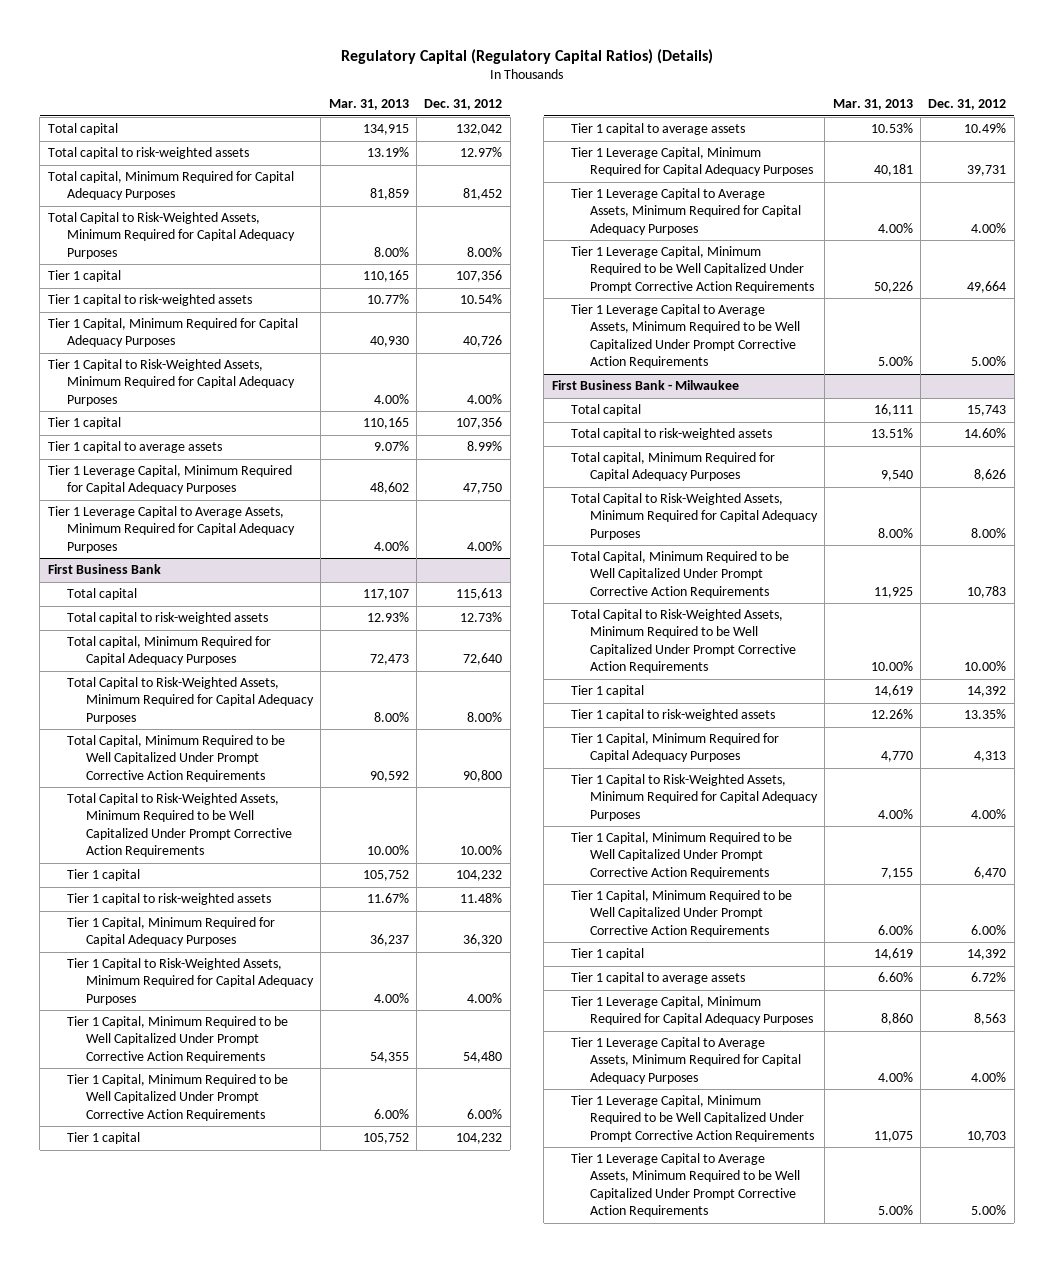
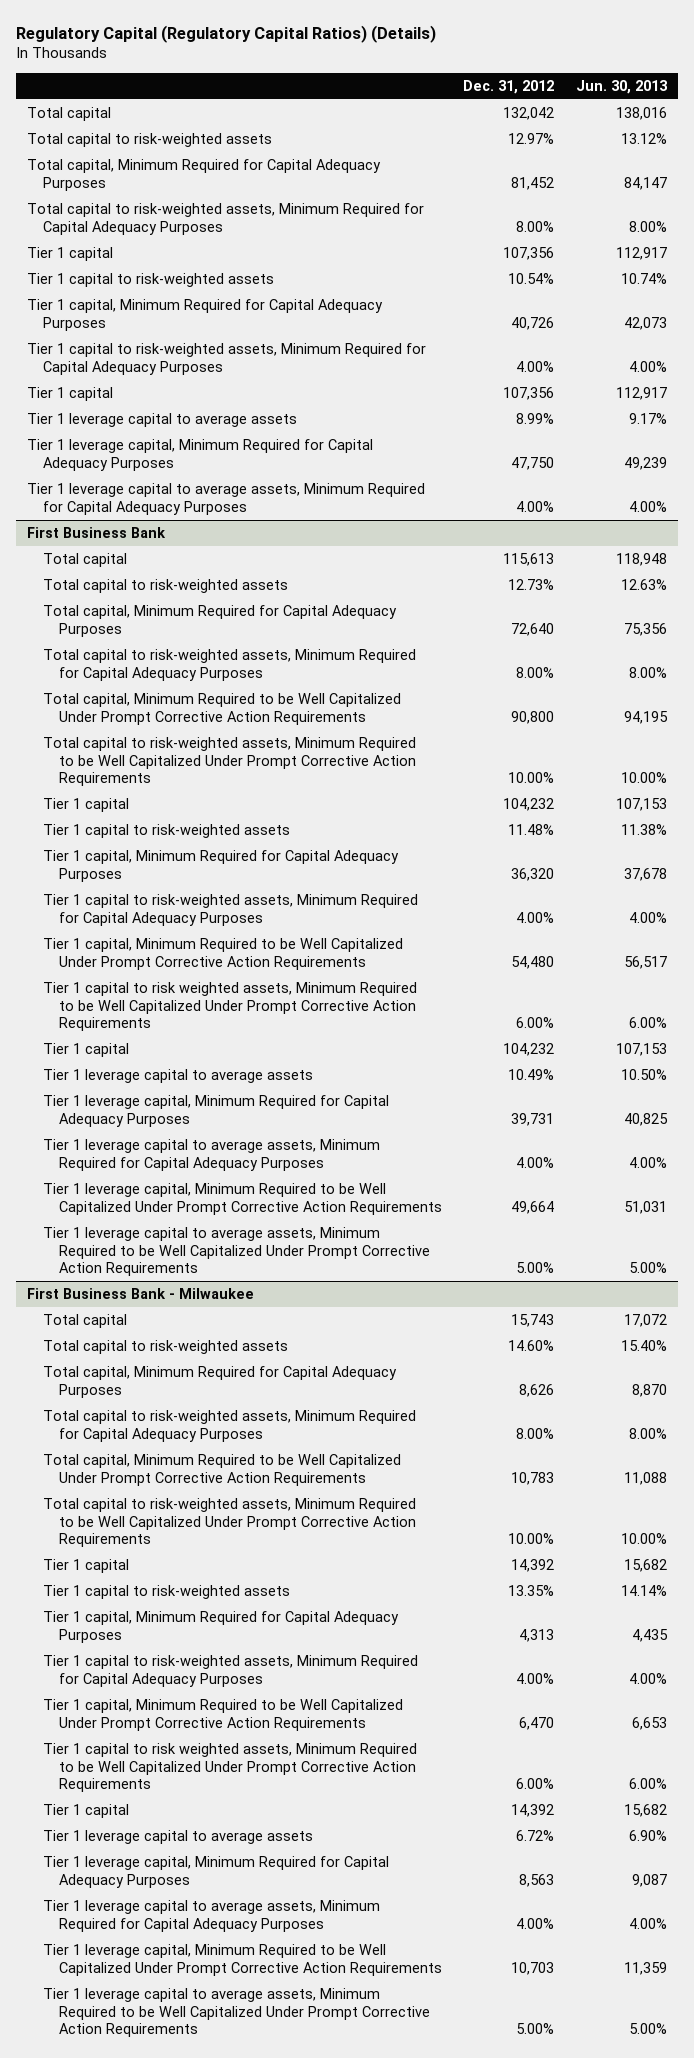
[328,99,409,111] Mar. 31, 2013 -> none
none -> [576,79,669,94] Jun. 30, 2013
[47,212,295,259] Total Capital to Risk-Weighted Assets, Minimum Required for Capital Adequacy Purposes -> [27,203,425,235] Total capital to risk-weighted assets, Minimum Required for Capital Adequacy Purposes
[47,318,298,348] Tier 1 Capital, Minimum Required for Capital Adequacy Purposes -> [27,299,384,331] Tier 1 capital, Minimum Required for Capital Adequacy Purposes
[47,359,295,406] Tier 1 Capital to Risk-Weighted Assets, Minimum Required for Capital Adequacy Purposes -> [27,343,427,375] Tier 1 capital to risk-weighted assets, Minimum Required for Capital Adequacy Purposes
[47,441,222,454] Tier 1 capital to average assets -> [27,413,298,428] Tier 1 leverage capital to average assets
[47,465,292,495] Tier 1 Leverage Capital, Minimum Required for Capital Adequacy Purposes -> [27,439,374,471] Tier 1 leverage capital, Minimum Required for Capital Adequacy Purposes
[47,506,295,553] Tier 1 Leverage Capital to Average Assets, Minimum Required for Capital Adequacy Purposes -> [27,483,426,515] Tier 1 leverage capital to average assets, Minimum Required for Capital Adequacy Purposes
[66,677,314,724] Total Capital to Risk-Weighted Assets, Minimum Required for Capital Adequacy Purposes -> [42,649,416,681] Total capital to risk-weighted assets, Minimum Required for Capital Adequacy Purposes
[66,735,285,782] Total Capital, Minimum Required to be Well Capitalized Under Prompt Corrective Action Requirements -> [42,693,401,725] Total capital, Minimum Required to be Well Capitalized Under Prompt Corrective Action Requirements
[66,793,292,858] Total Capital to Risk-Weighted Assets, Minimum Required to be Well Capitalized Under Prompt Corrective Action Requirements -> [42,737,416,786] Total capital to risk-weighted assets, Minimum Required to be Well Capitalized Under Prompt Corrective Action Requirements
[66,917,275,947] Tier 1 Capital, Minimum Required for Capital Adequacy Purposes -> [42,850,399,882] Tier 1 capital, Minimum Required for Capital Adequacy Purposes
[66,958,314,1005] Tier 1 Capital to Risk-Weighted Assets, Minimum Required for Capital Adequacy Purposes -> [42,894,418,926] Tier 1 capital to risk-weighted assets, Minimum Required for Capital Adequacy Purposes
[66,1016,288,1063] Tier 1 Capital, Minimum Required to be Well Capitalized Under Prompt Corrective Action Requirements -> [42,938,403,970] Tier 1 capital, Minimum Required to be Well Capitalized Under Prompt Corrective Action Requirements
[66,1074,288,1121] Tier 1 Capital, Minimum Required to be Well Capitalized Under Prompt Corrective Action Requirements -> [42,982,417,1031] Tier 1 capital to risk weighted assets, Minimum Required to be Well Capitalized Under Prompt Corrective Action Requirements
[570,123,745,136] Tier 1 capital to average assets -> [42,1069,313,1084] Tier 1 leverage capital to average assets
[570,147,813,177] Tier 1 Leverage Capital, Minimum Required for Capital Adequacy Purposes -> [42,1095,389,1127] Tier 1 leverage capital, Minimum Required for Capital Adequacy Purposes
[570,188,801,235] Tier 1 Leverage Capital to Average Assets, Minimum Required for Capital Adequacy Purposes -> [42,1139,380,1171] Tier 1 leverage capital to average assets, Minimum Required for Capital Adequacy Purposes
[570,246,814,293] Tier 1 Leverage Capital, Minimum Required to be Well Capitalized Under Prompt Corrective Action Requirements -> [42,1183,442,1215] Tier 1 leverage capital, Minimum Required to be Well Capitalized Under Prompt Corrective Action Requirements
[570,304,800,369] Tier 1 Leverage Capital to Average Assets, Minimum Required to be Well Capitalized Under Prompt Corrective Action Requirements -> [42,1227,430,1276] Tier 1 leverage capital to average assets, Minimum Required to be Well Capitalized Under Prompt Corrective Action Requirements
[570,493,818,540] Total Capital to Risk-Weighted Assets, Minimum Required for Capital Adequacy Purposes -> [42,1410,416,1442] Total capital to risk-weighted assets, Minimum Required for Capital Adequacy Purposes
[570,551,789,598] Total Capital, Minimum Required to be Well Capitalized Under Prompt Corrective Action Requirements -> [42,1454,401,1486] Total capital, Minimum Required to be Well Capitalized Under Prompt Corrective Action Requirements
[570,609,796,674] Total Capital to Risk-Weighted Assets, Minimum Required to be Well Capitalized Under Prompt Corrective Action Requirements -> [42,1498,416,1547] Total capital to risk-weighted assets, Minimum Required to be Well Capitalized Under Prompt Corrective Action Requirements
[570,733,779,763] Tier 1 Capital, Minimum Required for Capital Adequacy Purposes -> [42,1611,399,1643] Tier 1 capital, Minimum Required for Capital Adequacy Purposes
[570,774,818,821] Tier 1 Capital to Risk-Weighted Assets, Minimum Required for Capital Adequacy Purposes -> [42,1655,418,1687] Tier 1 capital to risk-weighted assets, Minimum Required for Capital Adequacy Purposes
[570,832,792,879] Tier 1 Capital, Minimum Required to be Well Capitalized Under Prompt Corrective Action Requirements -> [42,1699,403,1731] Tier 1 capital, Minimum Required to be Well Capitalized Under Prompt Corrective Action Requirements
[570,890,792,937] Tier 1 Capital, Minimum Required to be Well Capitalized Under Prompt Corrective Action Requirements -> [42,1743,417,1792] Tier 1 capital to risk weighted assets, Minimum Required to be Well Capitalized Under Prompt Corrective Action Requirements
[570,972,745,985] Tier 1 capital to average assets -> [42,1830,313,1845] Tier 1 leverage capital to average assets
[570,996,813,1026] Tier 1 Leverage Capital, Minimum Required for Capital Adequacy Purposes -> [42,1856,389,1888] Tier 1 leverage capital, Minimum Required for Capital Adequacy Purposes
[570,1037,801,1084] Tier 1 Leverage Capital to Average Assets, Minimum Required for Capital Adequacy Purposes -> [42,1900,380,1932] Tier 1 leverage capital to average assets, Minimum Required for Capital Adequacy Purposes
[570,1095,814,1142] Tier 1 Leverage Capital, Minimum Required to be Well Capitalized Under Prompt Corrective Action Requirements -> [42,1944,442,1976] Tier 1 leverage capital, Minimum Required to be Well Capitalized Under Prompt Corrective Action Requirements
[570,1153,800,1218] Tier 1 Leverage Capital to Average Assets, Minimum Required to be Well Capitalized Under Prompt Corrective Action Requirements -> [42,1988,430,2037] Tier 1 leverage capital to average assets, Minimum Required to be Well Capitalized Under Prompt Corrective Action Requirements

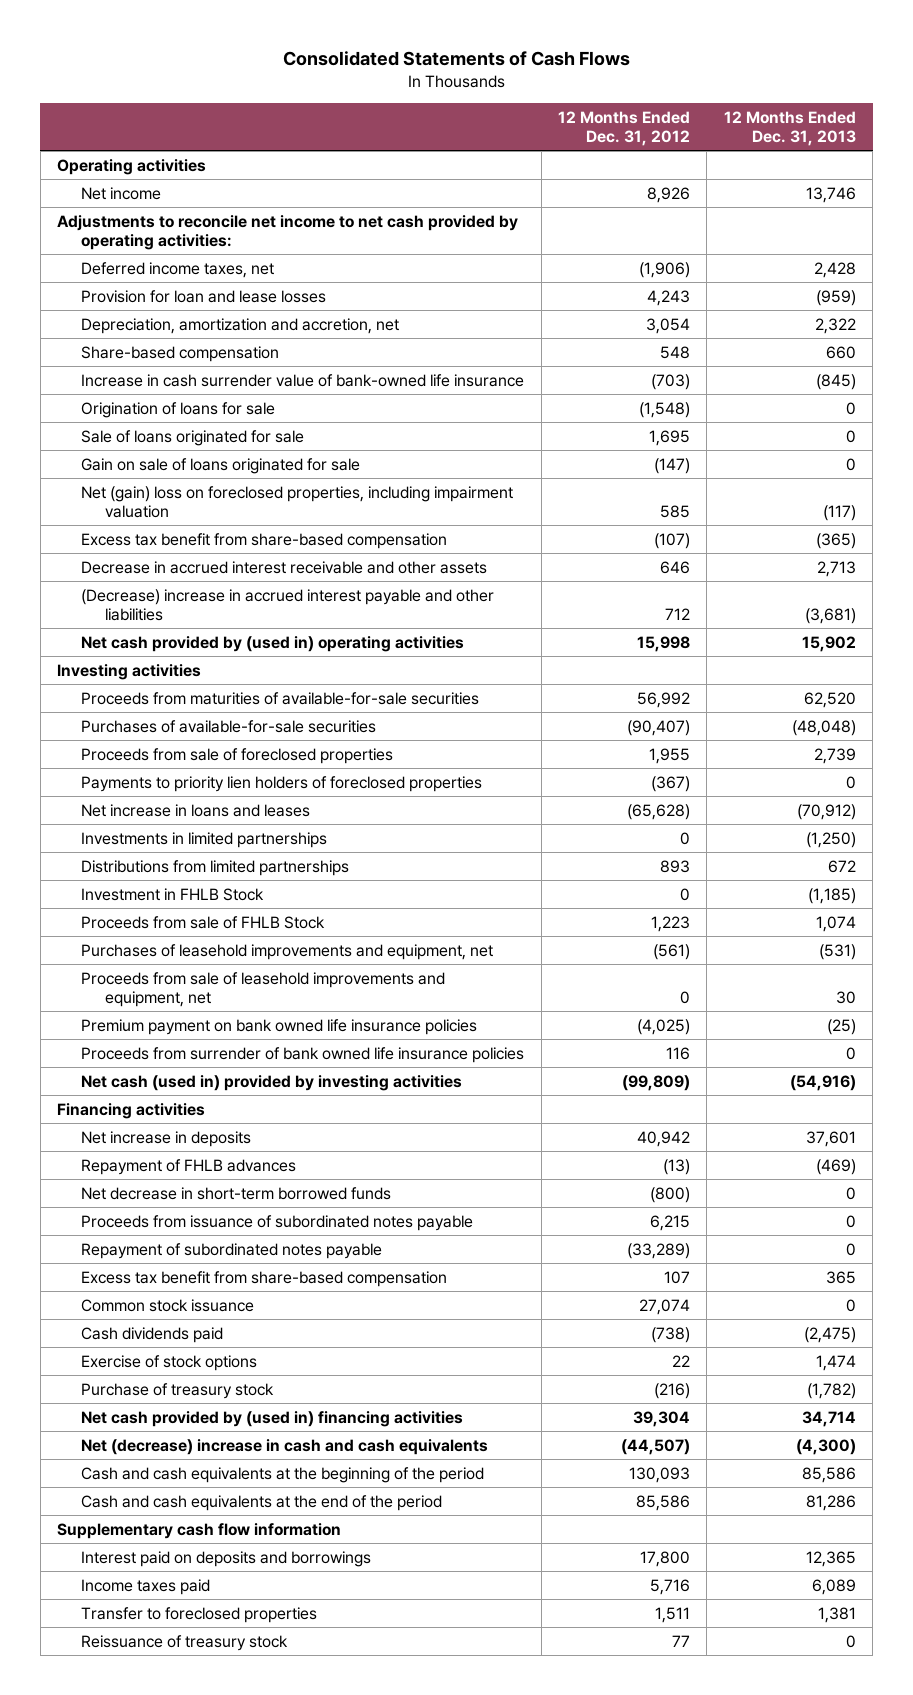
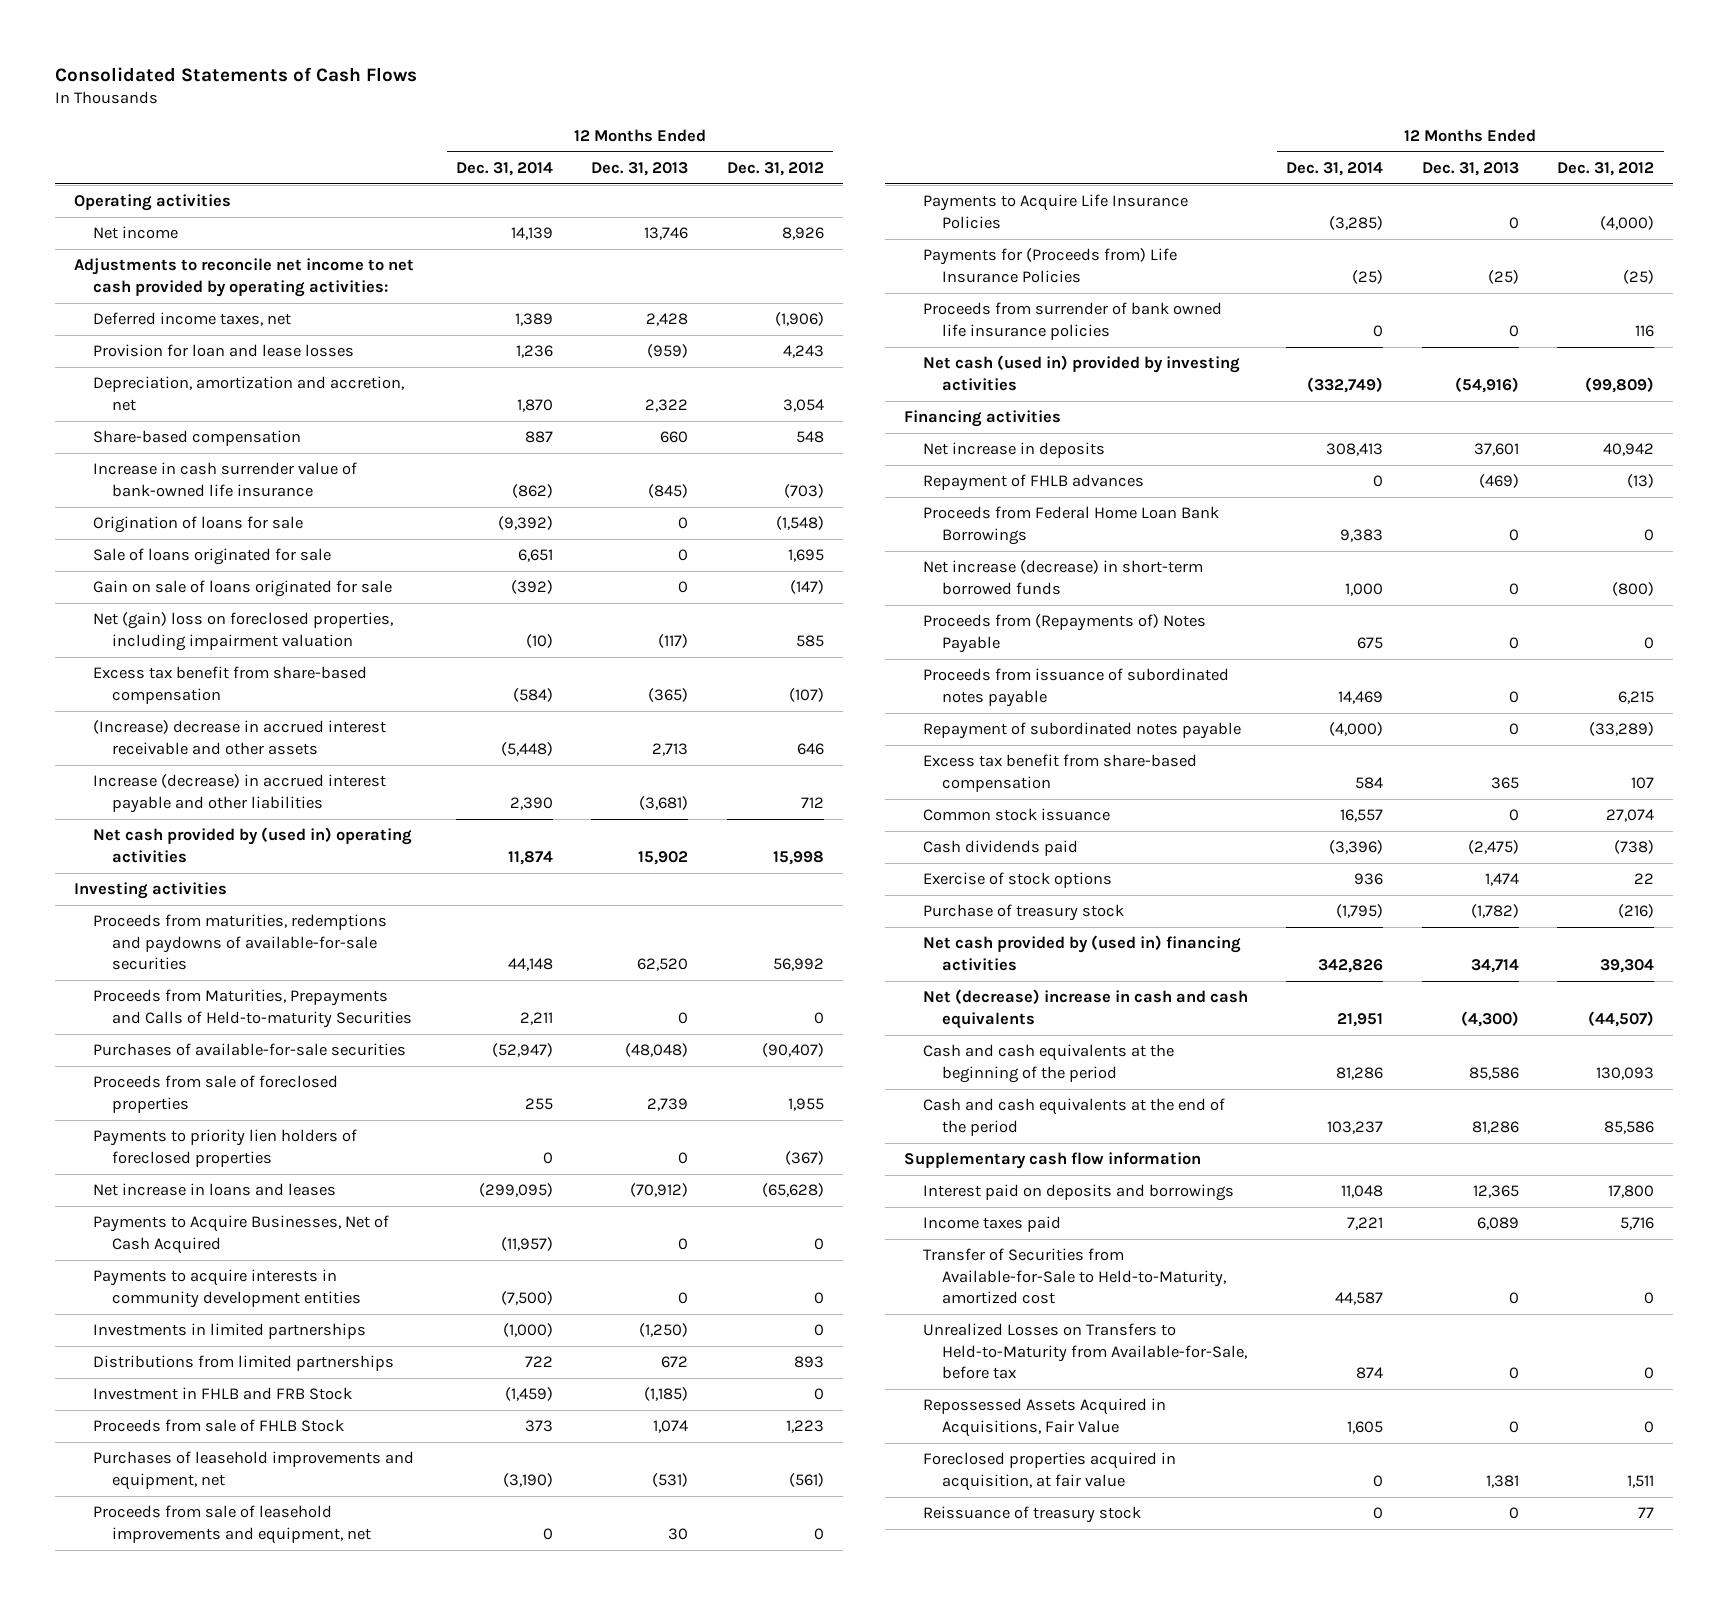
none -> [456,162,554,177] Dec. 31, 2014
[81,560,488,574] Decrease in accrued interest receivable and other assets -> [92,720,386,755] (Increase) decrease in accrued interest receivable and other assets
[81,588,495,621] (Decrease) increase in accrued interest payable and other liabilities -> [92,774,386,813] Increase (decrease) in accrued interest payable and other liabilities
[81,691,480,705] Proceeds from maturities of available-for-sale securities -> [92,914,387,971] Proceeds from maturities, redemptions and paydowns of available-for-sale securities
none -> [92,989,412,1028] Proceeds from Maturities, Prepayments and Calls of Held-to-maturity Securities
none -> [92,1215,389,1254] Payments to Acquire Businesses, Net of Cash Acquired
none -> [92,1269,361,1308] Payments to acquire interests in community development entities
[81,887,265,901] Investment in FHLB Stock -> [92,1387,352,1401] Investment in FHLB and FRB Stock
[81,1018,478,1035] Premium payment on bank owned life insurance policies -> [922,194,1188,229] Payments to Acquire Life Insurance Policies
[637,1018,691,1035] (4,025) -> [1599,215,1654,230] (4,000)
[826,1018,856,1035] (25) -> [1508,216,1519,229] 0
none -> [922,248,1177,283] Payments for (Proceeds from) Life Insurance Policies
none -> [922,506,1219,545] Proceeds from Federal Home Loan Bank Borrowings
[81,1186,392,1200] Net decrease in short-term borrowed funds -> [922,560,1203,595] Net increase (decrease) in short-term borrowed funds
none -> [922,614,1206,653] Proceeds from (Repayments of) Notes Payable
none -> [922,1248,1226,1305] Transfer of Securities from Available-for-Sale to Held-to-Maturity, amortized cost
none -> [922,1323,1247,1380] Unrealized Losses on Transfers to Held-to-Maturity from Available-for-Sale, before tax
none -> [922,1398,1166,1437] Repossessed Assets Acquired in Acquisitions, Fair Value
[81,1606,318,1623] Transfer to foreclosed properties -> [922,1452,1176,1491] Foreclosed properties acquired in acquisition, at fair value

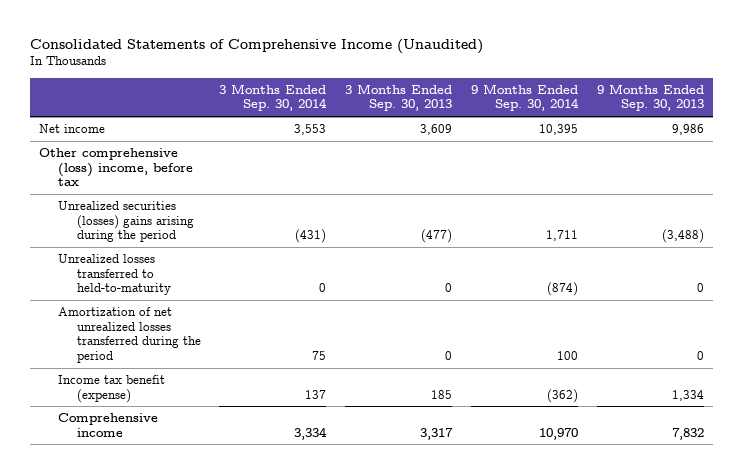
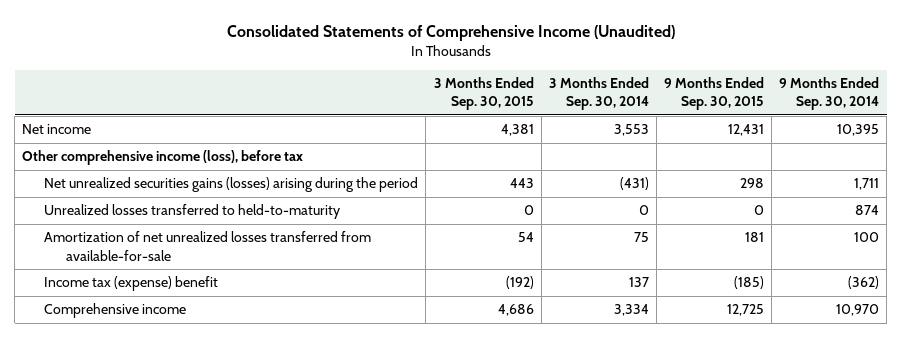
[345,83,453,112] 3 Months Ended Sep. 30, 2013 -> none
[596,83,704,112] 9 Months Ended Sep. 30, 2013 -> none
none -> [433,77,534,111] 3 Months Ended Sep. 30, 2015
none -> [663,77,764,111] 9 Months Ended Sep. 30, 2015
[39,148,193,187] Other comprehensive (loss) income, before tax -> [22,150,304,166] Other comprehensive income (loss), before tax
[57,201,194,243] Unrealized securities (losses) gains arising during the period -> [44,177,419,193] Net unrealized securities gains (losses) arising during the period
[546,282,578,297] (874) -> [855,205,880,216] 874
[57,307,201,364] Amortization of net unrealized losses transferred during the period -> [44,231,372,261] Amortization of net unrealized losses transferred from available-for-sale
[57,375,165,403] Income tax benefit (expense) -> [44,276,219,292] Income tax (expense) benefit

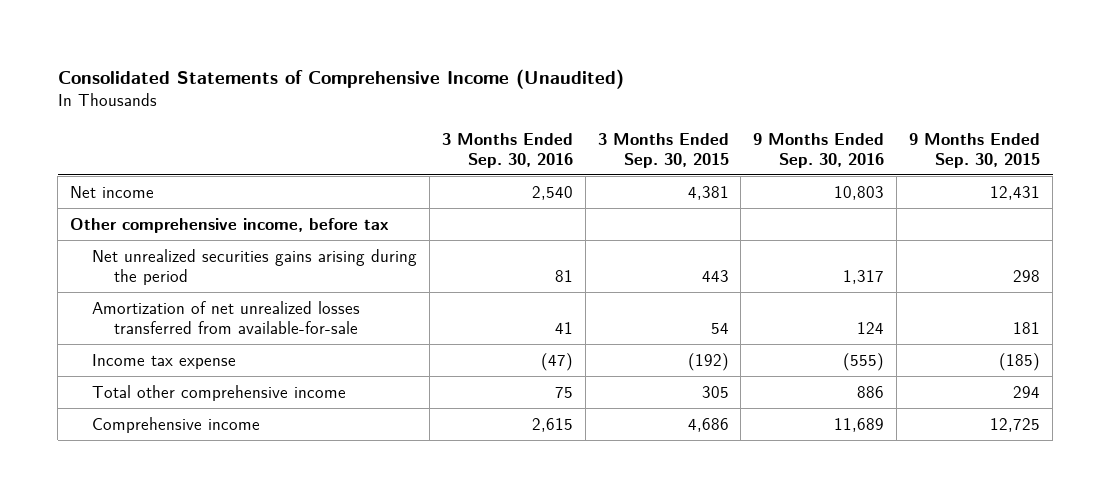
[548,77,649,111] 3 Months Ended Sep. 30, 2014 -> none
[779,77,880,111] 9 Months Ended Sep. 30, 2014 -> none
none -> [441,132,573,168] 3 Months Ended Sep. 30, 2016
none -> [753,132,885,168] 9 Months Ended Sep. 30, 2016
[44,204,341,220] Unrealized losses transferred to held-to-maturity -> none
[22,150,304,166] Other comprehensive income (loss), before tax -> [70,217,390,233] Other comprehensive income, before tax
[44,177,419,193] Net unrealized securities gains (losses) arising during the period -> [91,248,417,285] Net unrealized securities gains arising during the period
[44,276,219,292] Income tax (expense) benefit -> [91,353,236,369] Income tax expense
none -> [91,384,346,401] Total other comprehensive income

